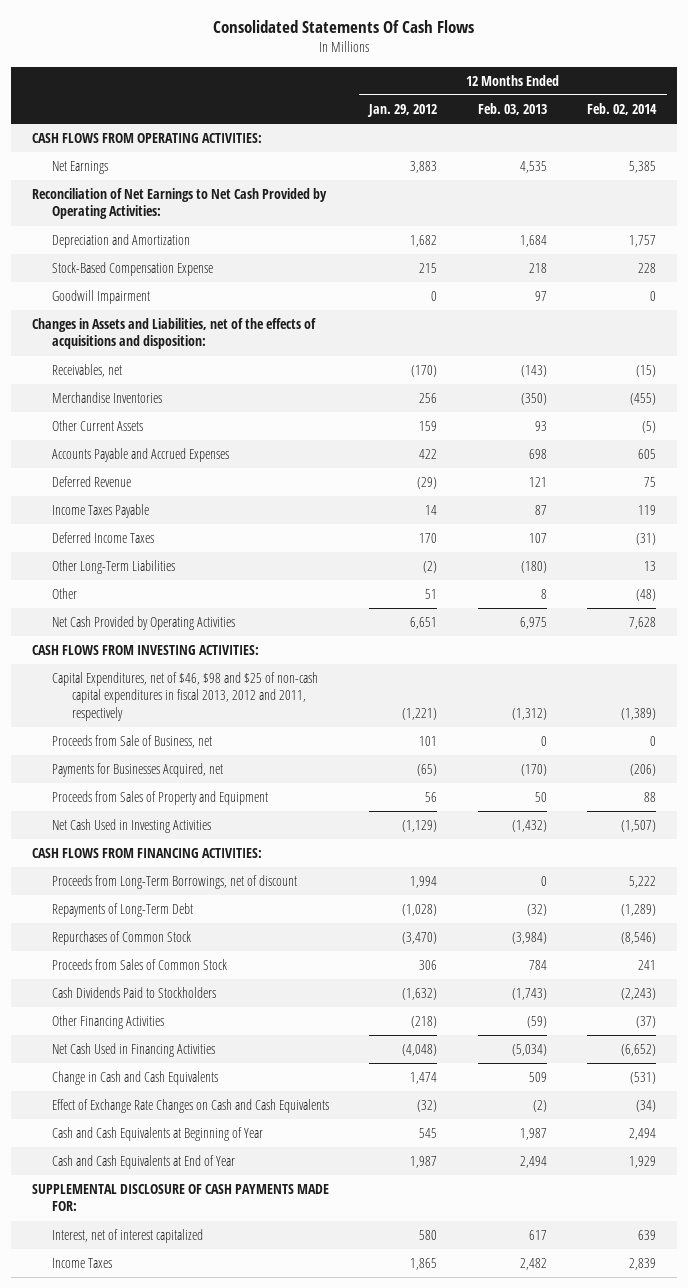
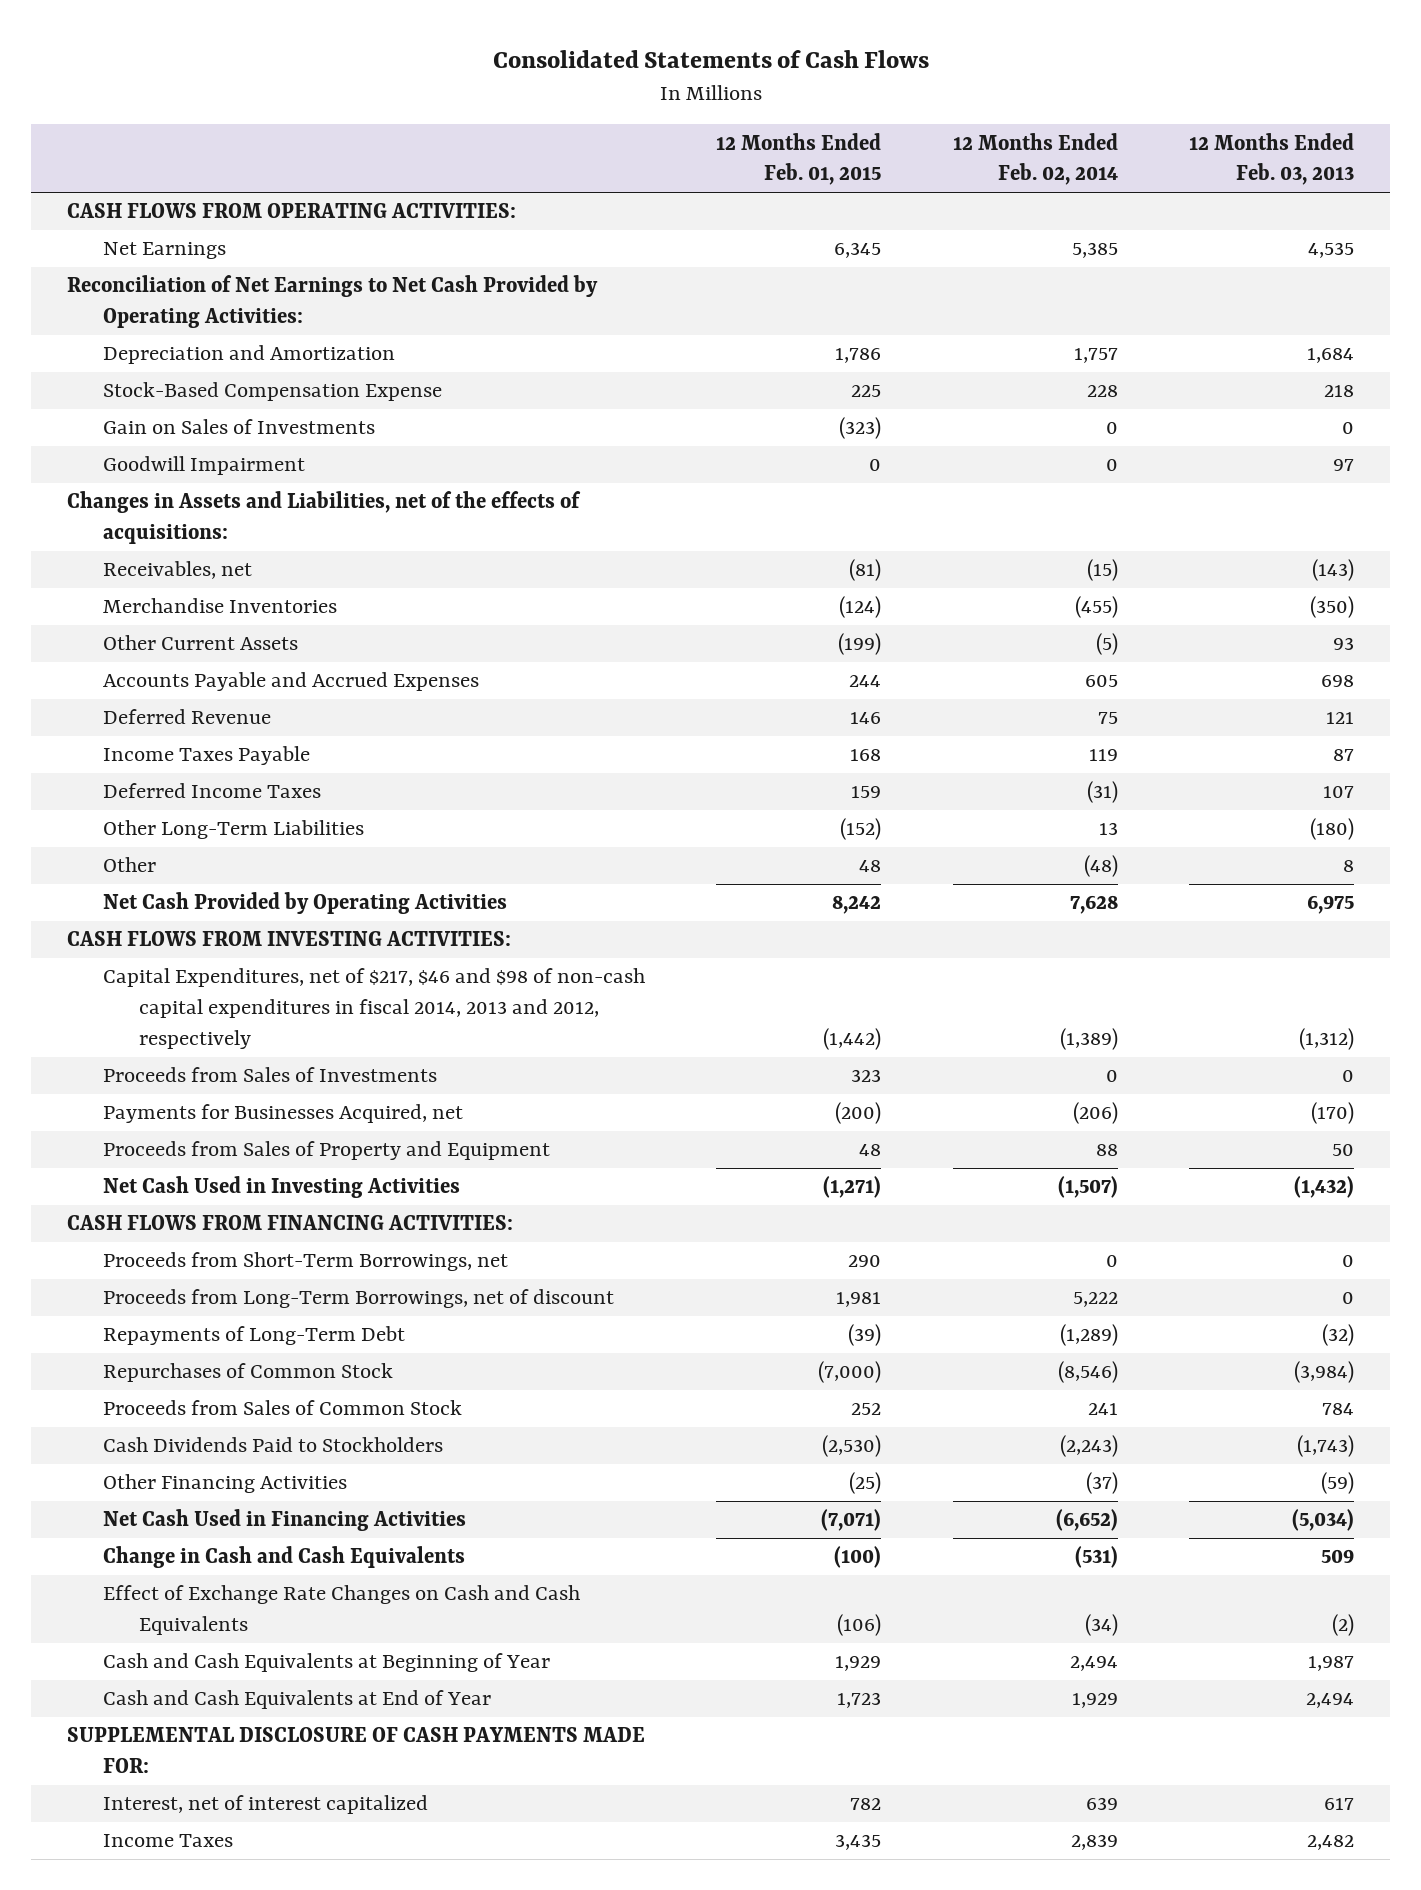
[213,20,475,34] Consolidated Statements Of Cash Flows -> [492,50,929,69] Consolidated Statements of Cash Flows
[367,104,438,118] Jan. 29, 2012 -> none
none -> [716,132,882,186] 12 Months Ended Feb. 01, 2015
none -> [102,419,375,435] Gain on Sales of Investments
[31,318,316,350] Changes in Assets and Liabilities, net of the effects of acquisitions and disposition: -> [67,491,582,545] Changes in Assets and Liabilities, net of the effects of acquisitions:
[51,735,212,749] Proceeds from Sale of Business, net -> none
[51,672,318,721] Capital Expenditures, net of $46, $98 and $25 of non-cash capital expenditures in fiscal 2013, 2012 and 2011, respectively -> [102,968,645,1050] Capital Expenditures, net of $217, $46 and $98 of non-cash capital expenditures in fiscal 2014, 2013 and 2012, respectively
none -> [102,1067,437,1083] Proceeds from Sales of Investments
none -> [102,1252,508,1272] Proceeds from Short-Term Borrowings, net

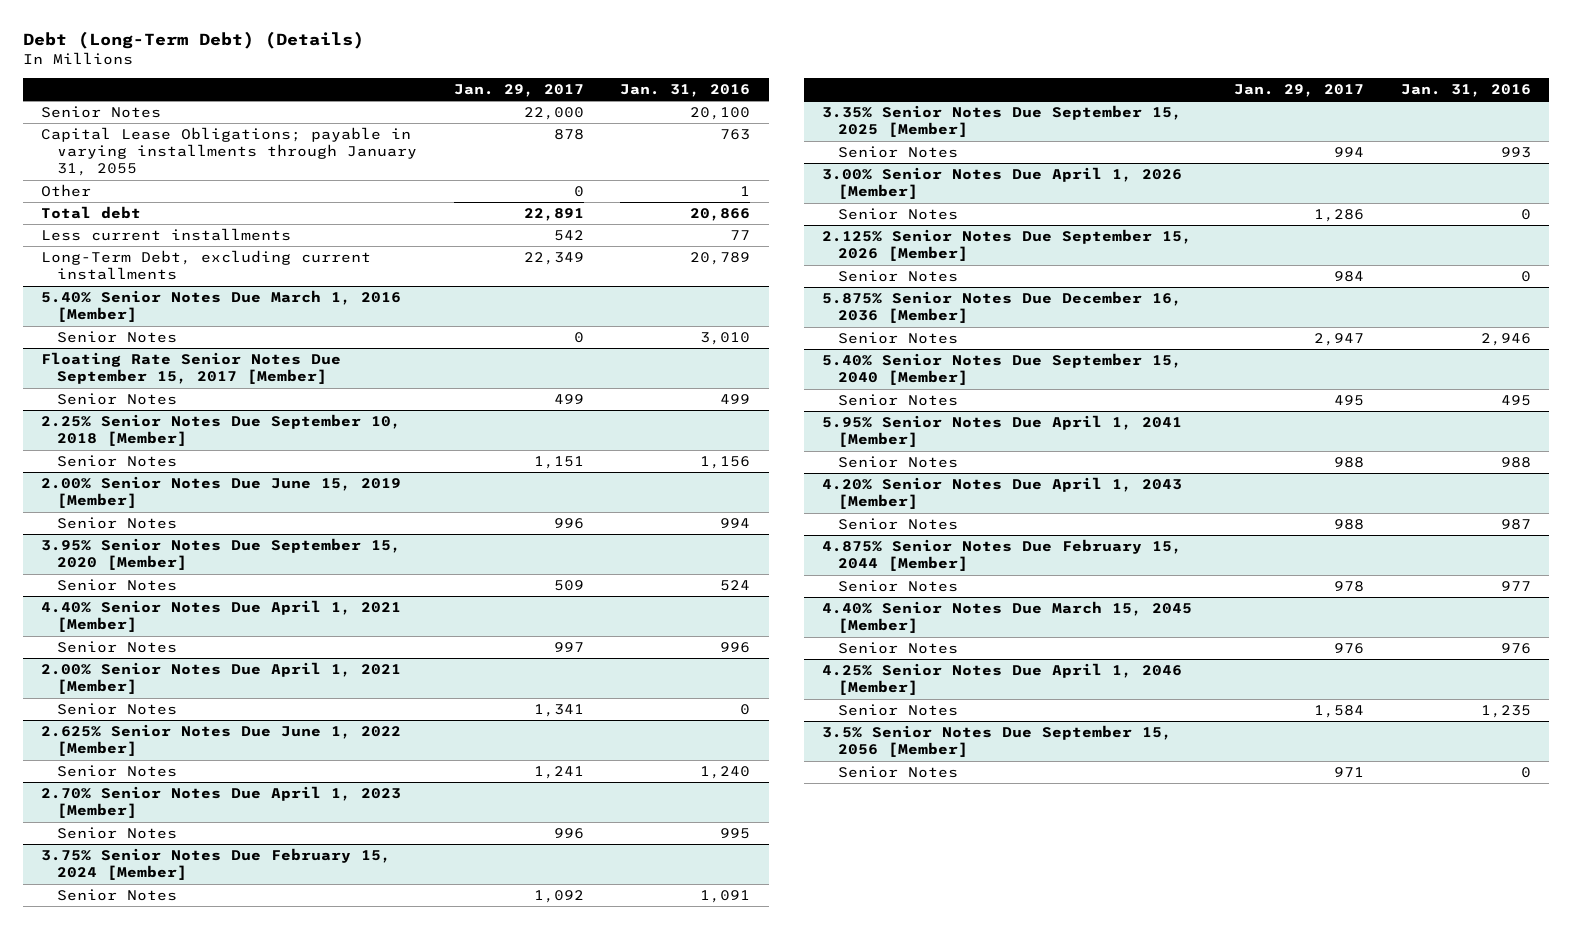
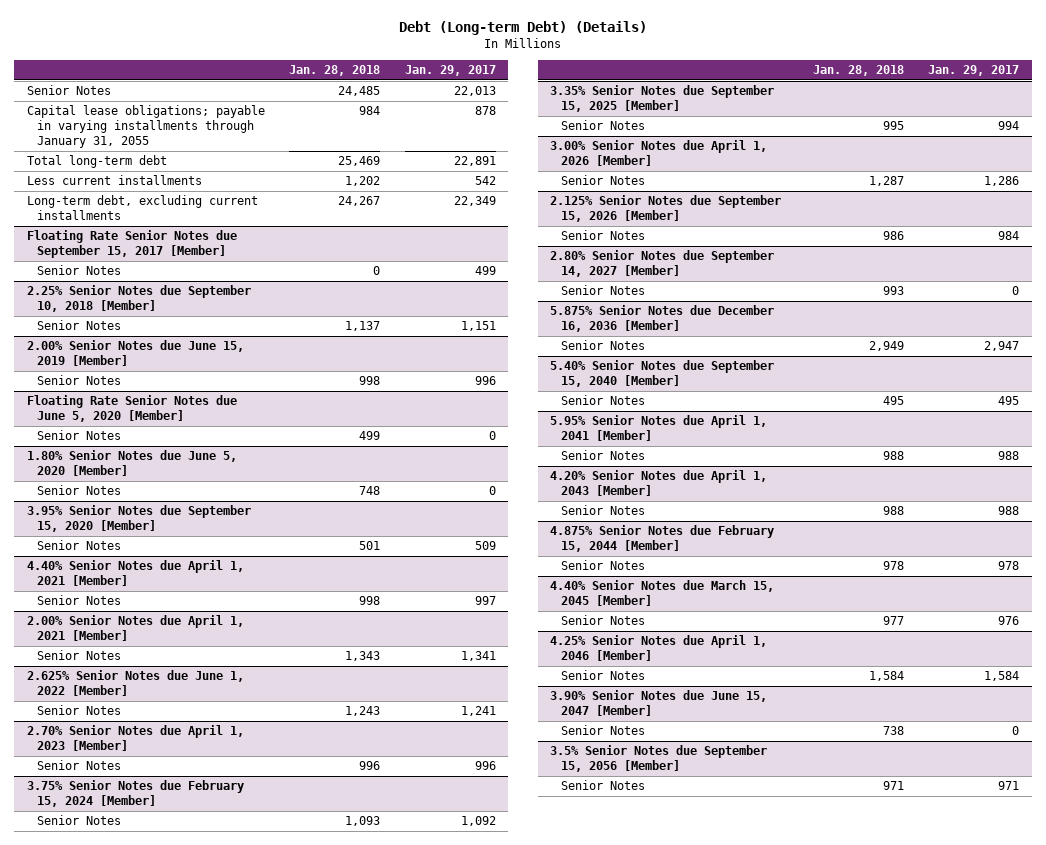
[23,30,365,49] Debt (Long-Term Debt) (Details) -> [398,21,647,36] Debt (Long-term Debt) (Details)
[620,84,751,98] Jan. 31, 2016 -> none
none -> [289,65,381,77] Jan. 28, 2018
[41,184,92,198] Other -> none
[523,107,584,121] 22,000 -> [453,86,496,97] 22,013
[41,127,418,177] Capital Lease Obligations; payable in varying installments through January 31, 2055 -> [26,105,265,149] Capital lease obligations; payable in varying installments through January 31, 2055
[41,206,142,220] Total debt -> [26,155,167,169] Total long-term debt
[41,290,402,323] 5.40% Senior Notes Due March 1, 2016 [Member] -> none
[57,331,178,344] Senior Notes -> none
[41,250,372,281] Long-Term Debt, excluding current installments -> [26,195,258,221] Long-term debt, excluding current installments
[41,352,342,385] Floating Rate Senior Notes Due September 15, 2017 [Member] -> [26,230,237,259] Floating Rate Senior Notes due September 15, 2017 [Member]
[41,414,402,447] 2.25% Senior Notes Due September 10, 2018 [Member] -> [26,285,251,313] 2.25% Senior Notes due September 10, 2018 [Member]
[41,476,402,509] 2.00% Senior Notes Due June 15, 2019 [Member] -> [26,340,244,367] 2.00% Senior Notes due June 15, 2019 [Member]
none -> [26,395,237,423] Floating Rate Senior Notes due June 5, 2020 [Member]
none -> [37,430,122,441] Senior Notes
none -> [26,450,237,477] 1.80% Senior Notes due June 5, 2020 [Member]
none -> [37,485,122,496] Senior Notes
[41,538,402,571] 3.95% Senior Notes Due September 15, 2020 [Member] -> [26,505,251,533] 3.95% Senior Notes due September 15, 2020 [Member]
[41,600,402,633] 4.40% Senior Notes Due April 1, 2021 [Member] -> [26,560,244,587] 4.40% Senior Notes due April 1, 2021 [Member]
[41,662,402,695] 2.00% Senior Notes Due April 1, 2021 [Member] -> [26,615,244,642] 2.00% Senior Notes due April 1, 2021 [Member]
[41,724,402,757] 2.625% Senior Notes Due June 1, 2022 [Member] -> [26,670,244,697] 2.625% Senior Notes due June 1, 2022 [Member]
[41,786,402,819] 2.70% Senior Notes Due April 1, 2023 [Member] -> [26,725,244,752] 2.70% Senior Notes due April 1, 2023 [Member]
[41,848,392,881] 3.75% Senior Notes Due February 15, 2024 [Member] -> [26,780,244,808] 3.75% Senior Notes due February 15, 2024 [Member]
[821,105,1182,138] 3.35% Senior Notes Due September 15, 2025 [Member] -> [549,85,774,113] 3.35% Senior Notes due September 15, 2025 [Member]
[821,167,1182,200] 3.00% Senior Notes Due April 1, 2026 [Member] -> [549,140,767,167] 3.00% Senior Notes due April 1, 2026 [Member]
[821,229,1192,262] 2.125% Senior Notes Due September 15, 2026 [Member] -> [549,195,781,223] 2.125% Senior Notes due September 15, 2026 [Member]
none -> [549,250,774,278] 2.80% Senior Notes due September 14, 2027 [Member]
none -> [560,285,645,296] Senior Notes
[821,291,1182,324] 5.875% Senior Notes Due December 16, 2036 [Member] -> [549,305,774,333] 5.875% Senior Notes due December 16, 2036 [Member]
[821,353,1182,386] 5.40% Senior Notes Due September 15, 2040 [Member] -> [549,360,774,388] 5.40% Senior Notes due September 15, 2040 [Member]
[821,415,1182,448] 5.95% Senior Notes Due April 1, 2041 [Member] -> [549,415,767,442] 5.95% Senior Notes due April 1, 2041 [Member]
[821,477,1182,510] 4.20% Senior Notes Due April 1, 2043 [Member] -> [549,470,767,497] 4.20% Senior Notes due April 1, 2043 [Member]
[821,539,1182,572] 4.875% Senior Notes Due February 15, 2044 [Member] -> [549,525,774,553] 4.875% Senior Notes due February 15, 2044 [Member]
[821,601,1192,634] 4.40% Senior Notes Due March 15, 2045 [Member] -> [549,580,774,607] 4.40% Senior Notes due March 15, 2045 [Member]
[821,663,1182,696] 4.25% Senior Notes Due April 1, 2046 [Member] -> [549,635,767,662] 4.25% Senior Notes due April 1, 2046 [Member]
none -> [549,690,767,717] 3.90% Senior Notes due June 15, 2047 [Member]
none -> [560,725,645,736] Senior Notes
[821,725,1172,758] 3.5% Senior Notes Due September 15, 2056 [Member] -> [549,745,767,773] 3.5% Senior Notes due September 15, 2056 [Member]

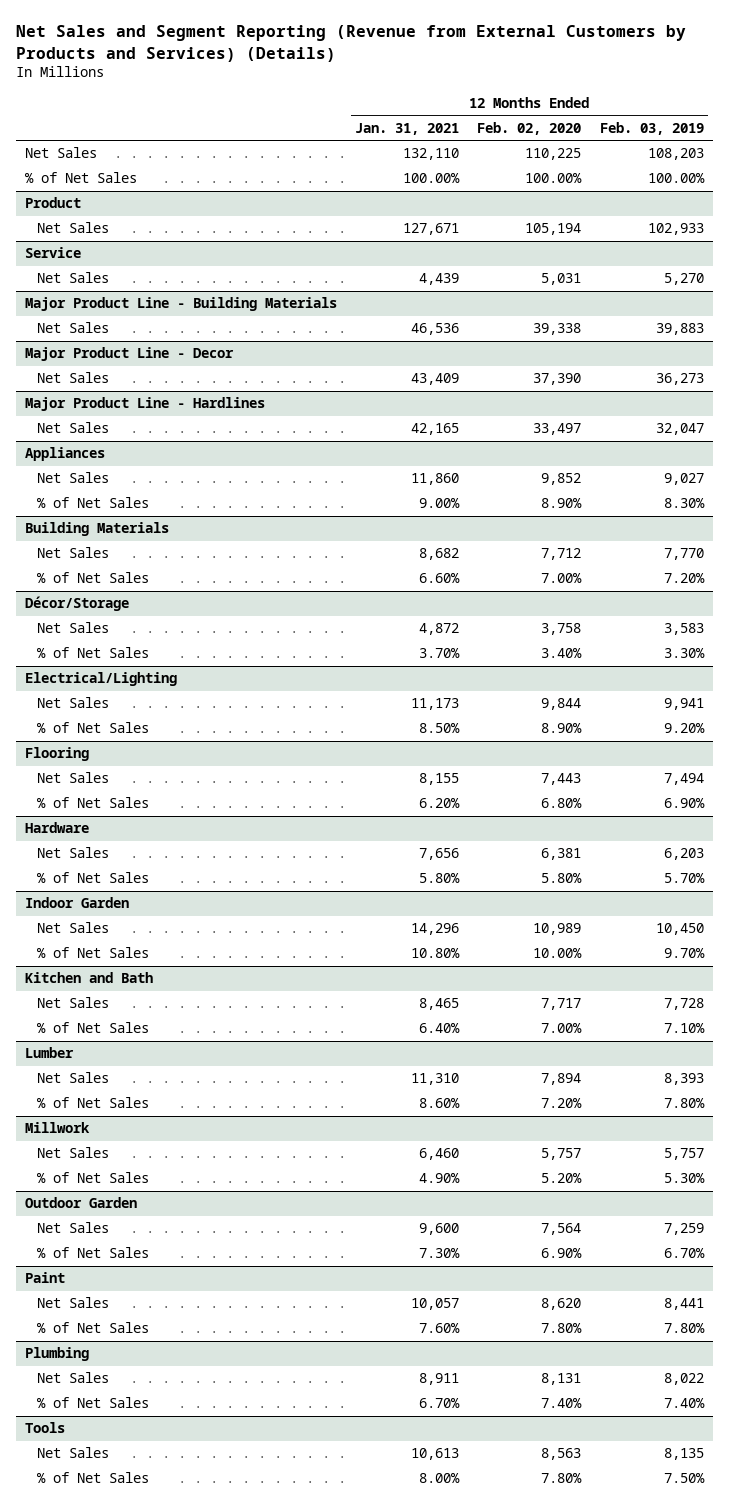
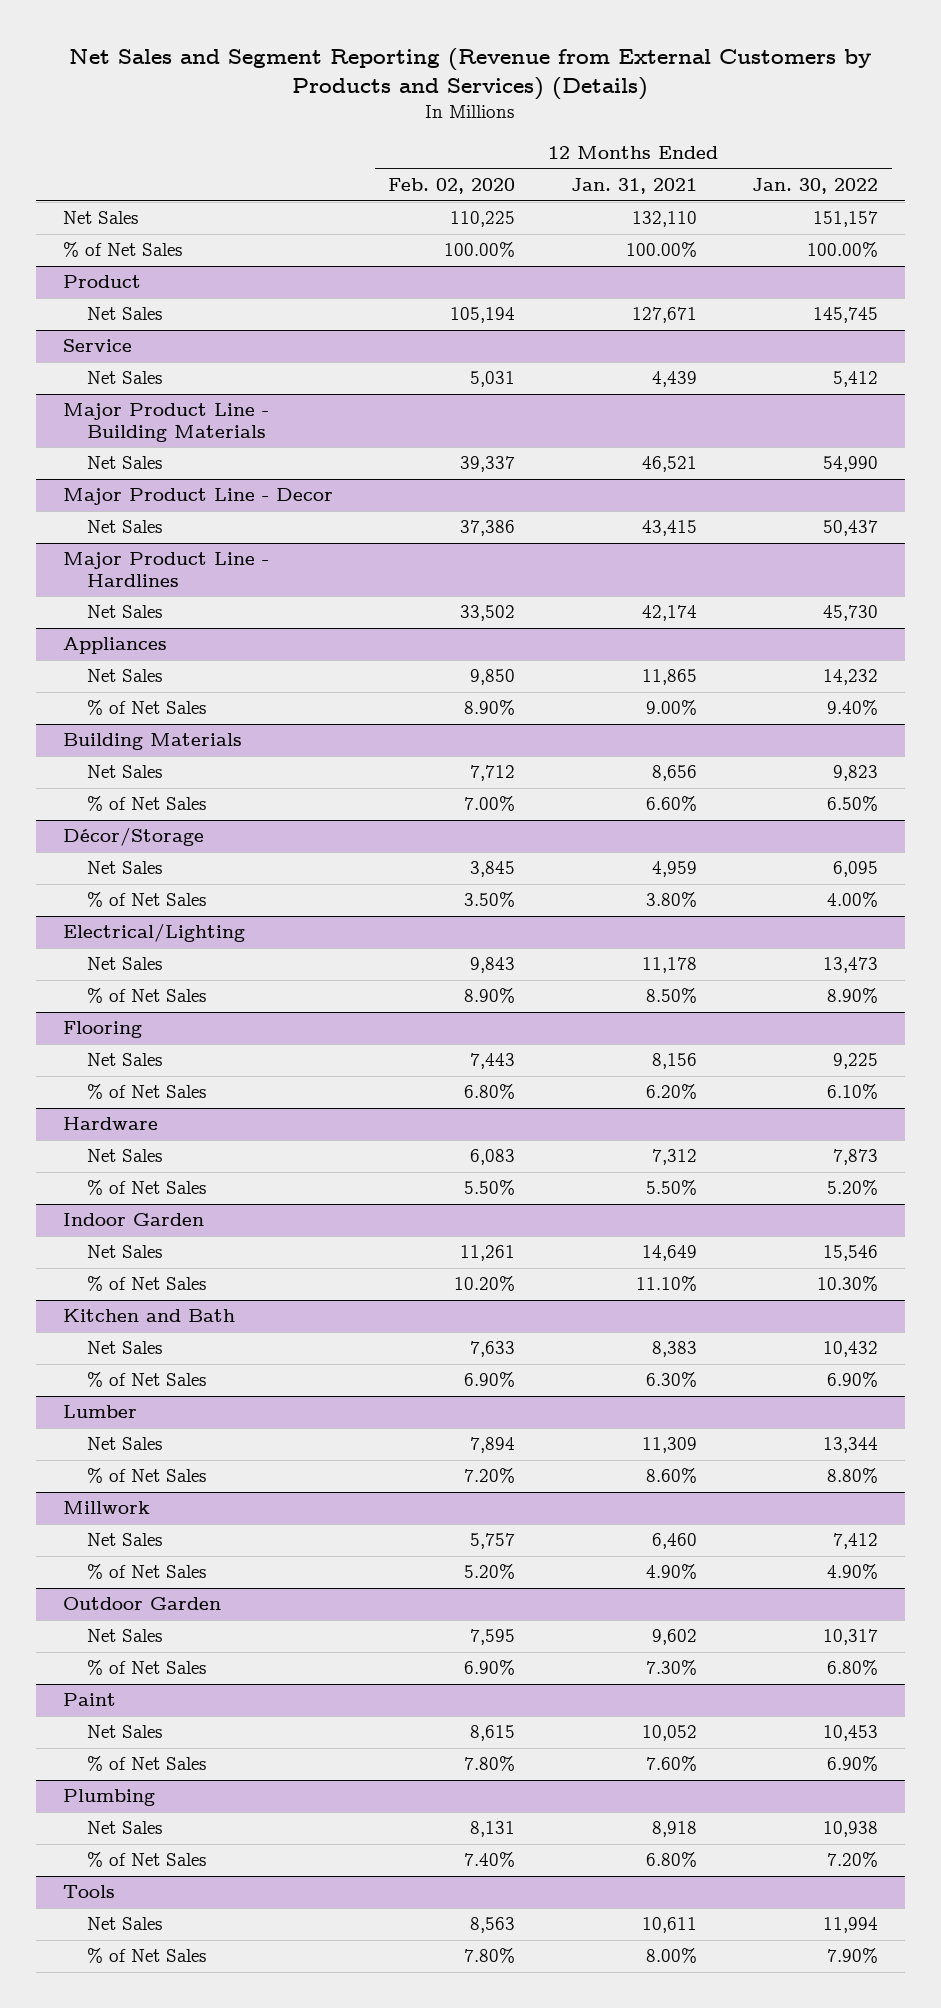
[599,121,704,135] Feb. 03, 2019 -> none
none -> [751,178,878,195] Jan. 30, 2022
[411,323,460,336] 46,536 -> [641,456,697,473] 46,521
[533,323,582,336] 39,338 -> [460,456,516,473] 39,337
[411,373,460,386] 43,409 -> [641,520,697,537] 43,415
[533,373,582,386] 37,390 -> [460,520,516,537] 37,386
[411,423,460,436] 42,165 -> [641,605,697,622] 42,174
[533,423,582,436] 33,497 -> [460,605,516,622] 33,502
[411,473,460,486] 11,860 -> [641,669,697,686] 11,865
[541,473,582,486] 9,852 -> [470,669,516,686] 9,850
[419,548,460,561] 8,682 -> [651,765,697,782] 8,656
[419,623,460,636] 4,872 -> [651,861,697,878] 4,959
[541,623,582,636] 3,758 -> [470,861,516,878] 3,845
[419,648,461,659] 3.70% -> [645,892,697,908] 3.80%
[541,648,583,659] 3.40% -> [464,892,516,908] 3.50%
[411,698,460,711] 11,173 -> [641,957,697,974] 11,178
[541,698,582,711] 9,844 -> [470,957,516,974] 9,843
[419,773,460,786] 8,155 -> [651,1053,697,1070] 8,156
[419,848,460,861] 7,656 -> [651,1149,697,1166] 7,312
[541,848,582,861] 6,381 -> [470,1149,516,1166] 6,083
[419,873,461,884] 5.80% -> [645,1180,697,1196] 5.50%
[541,873,583,884] 5.80% -> [464,1180,516,1196] 5.50%
[411,923,460,936] 14,296 -> [641,1245,697,1262] 14,649
[533,923,582,936] 10,989 -> [460,1245,516,1262] 11,261
[411,948,461,959] 10.80% -> [635,1276,697,1292] 11.10%
[533,948,583,959] 10.00% -> [454,1276,516,1292] 10.20%
[419,998,460,1011] 8,465 -> [651,1341,697,1358] 8,383
[541,998,582,1011] 7,717 -> [470,1341,516,1358] 7,633
[419,1023,461,1034] 6.40% -> [645,1372,697,1388] 6.30%
[541,1023,583,1034] 7.00% -> [464,1372,516,1388] 6.90%
[411,1073,460,1086] 11,310 -> [641,1437,697,1454] 11,309
[419,1223,460,1236] 9,600 -> [651,1629,697,1646] 9,602
[541,1223,582,1236] 7,564 -> [470,1629,516,1646] 7,595
[411,1298,460,1311] 10,057 -> [641,1725,697,1742] 10,052
[541,1298,582,1311] 8,620 -> [470,1725,516,1742] 8,615
[419,1373,460,1386] 8,911 -> [651,1821,697,1838] 8,918
[419,1398,461,1409] 6.70% -> [645,1852,697,1868] 6.80%
[411,1448,460,1461] 10,613 -> [641,1917,697,1934] 10,611

